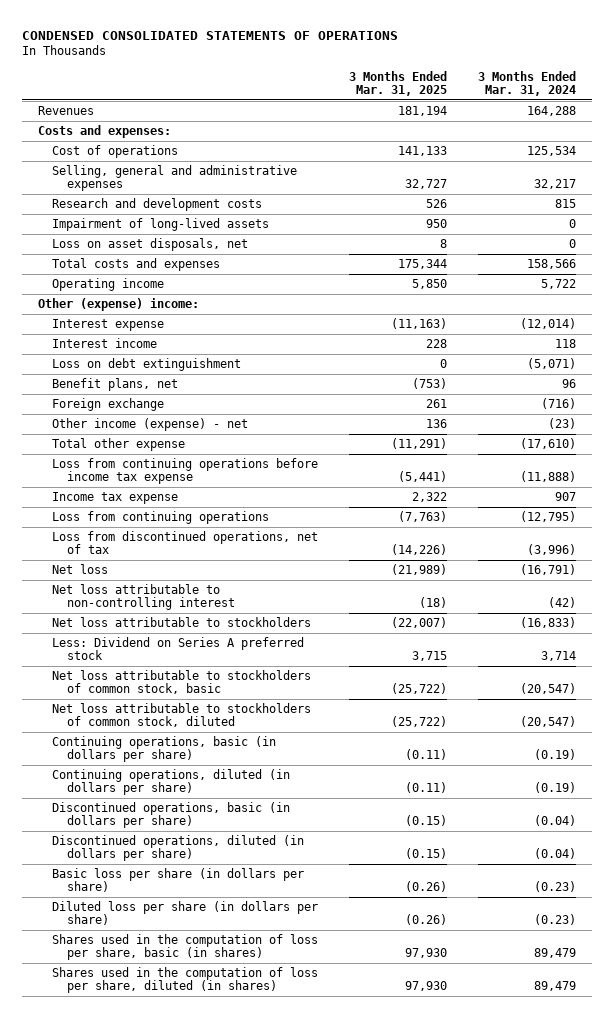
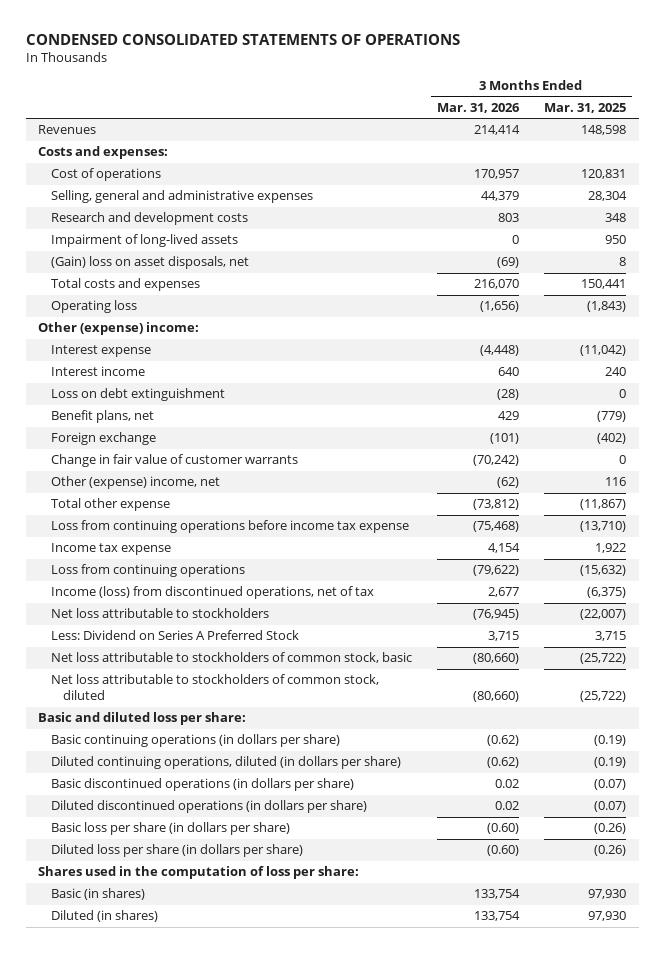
[478,70,577,96] 3 Months Ended Mar. 31, 2024 -> none
none -> [436,102,520,113] Mar. 31, 2026
[398,106,448,117] 181,194 -> [580,125,626,136] 148,598
[398,146,448,157] 141,133 -> [580,169,626,180] 120,831
[405,179,448,190] 32,727 -> [587,191,627,202] 28,304
[426,199,448,209] 526 -> [604,213,626,223] 348
[52,238,249,252] Loss on asset disposals, net -> [50,256,249,270] (Gain) loss on asset disposals, net
[398,259,448,270] 175,344 -> [580,279,626,290] 150,441
[52,278,165,292] Operating income -> [50,300,137,314] Operating loss
[412,279,448,290] 5,850 -> [586,301,626,313] (1,843)
[391,318,448,330] (11,163) -> [579,345,626,357] (11,042)
[426,339,448,349] 228 -> [604,367,626,377] 240
[52,564,109,575] Net loss -> none
[52,584,235,611] Net loss attributable to non-controlling interest -> none
[412,378,448,390] (753) -> [596,411,626,423] (779)
[426,399,448,409] 261 -> [596,433,626,445] (402)
none -> [50,454,298,468] Change in fair value of customer warrants
[52,418,249,432] Other income (expense) - net -> [50,476,220,490] Other (expense) income, net
[426,419,448,429] 136 -> [604,477,626,487] 116
[391,438,448,450] (11,291) -> [579,499,626,511] (11,867)
[398,471,448,483] (5,441) -> [579,521,626,533] (13,710)
[412,492,448,503] 2,322 -> [594,543,626,554] 1,922
[398,511,448,523] (7,763) -> [579,565,626,577] (15,632)
[52,531,319,555] Loss from discontinued operations, net of tax -> [50,586,374,600] Income (loss) from discontinued operations, net of tax
[391,544,448,556] (14,226) -> [586,587,626,599] (6,375)
[52,637,305,661] Less: Dividend on Series A preferred stock -> [50,630,299,641] Less: Dividend on Series A Preferred Stock
none -> [38,712,247,726] Basic and diluted loss per share:
[52,736,277,763] Continuing operations, basic (in dollars per share) -> [50,734,340,748] Basic continuing operations (in dollars per share)
[405,749,448,761] (0.11) -> [593,735,626,747] (0.19)
[52,769,291,796] Continuing operations, diluted (in dollars per share) -> [50,756,401,770] Diluted continuing operations, diluted (in dollars per share)
[405,782,448,794] (0.11) -> [593,757,626,769] (0.19)
[52,802,291,829] Discontinued operations, basic (in dollars per share) -> [50,778,354,792] Basic discontinued operations (in dollars per share)
[405,815,448,827] (0.15) -> [593,779,626,791] (0.07)
[52,835,305,862] Discontinued operations, diluted (in dollars per share) -> [50,800,367,814] Diluted discontinued operations (in dollars per share)
[405,848,448,860] (0.15) -> [593,801,626,813] (0.07)
none -> [38,866,360,880] Shares used in the computation of loss per share:
[52,934,319,961] Shares used in the computation of loss per share, basic (in shares) -> [50,888,145,901] Basic (in shares)
[52,967,319,994] Shares used in the computation of loss per share, diluted (in shares) -> [50,910,158,923] Diluted (in shares)

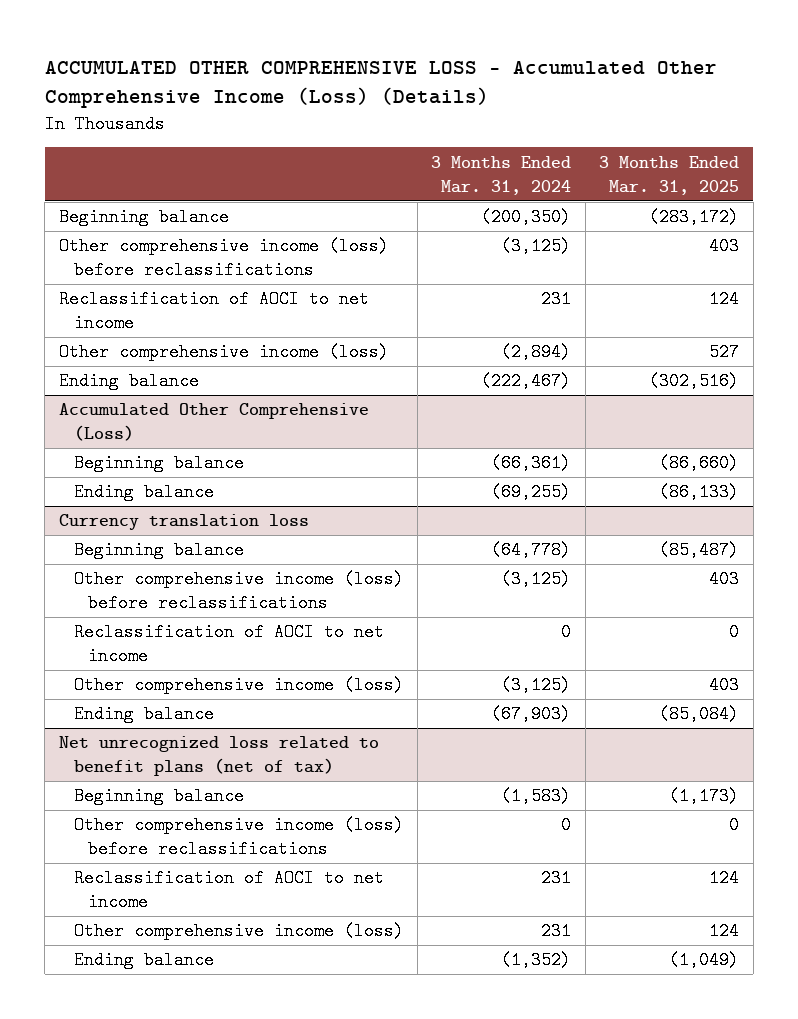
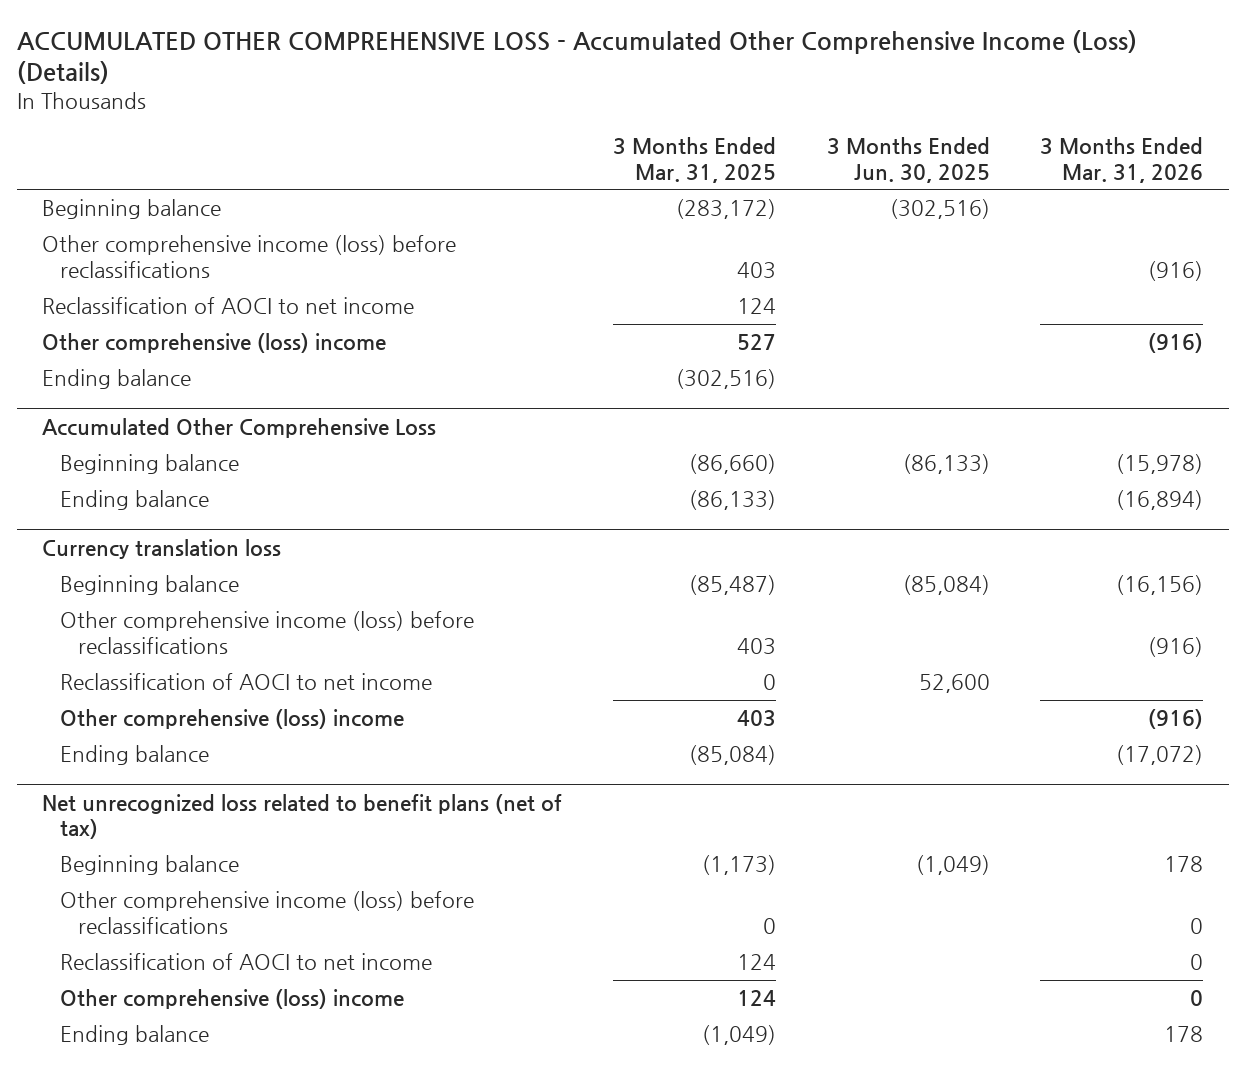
[431,155,572,195] 3 Months Ended Mar. 31, 2024 -> none
none -> [826,136,990,183] 3 Months Ended Jun. 30, 2025
none -> [1040,136,1204,183] 3 Months Ended Mar. 31, 2026
[58,343,389,362] Other comprehensive income (loss) -> [42,333,387,354] Other comprehensive (loss) income
[58,403,369,442] Accumulated Other Comprehensive (Loss) -> [42,417,437,438] Accumulated Other Comprehensive Loss
[73,676,404,695] Other comprehensive income (loss) -> [60,709,405,730] Other comprehensive (loss) income
[73,922,404,941] Other comprehensive income (loss) -> [60,989,405,1010] Other comprehensive (loss) income

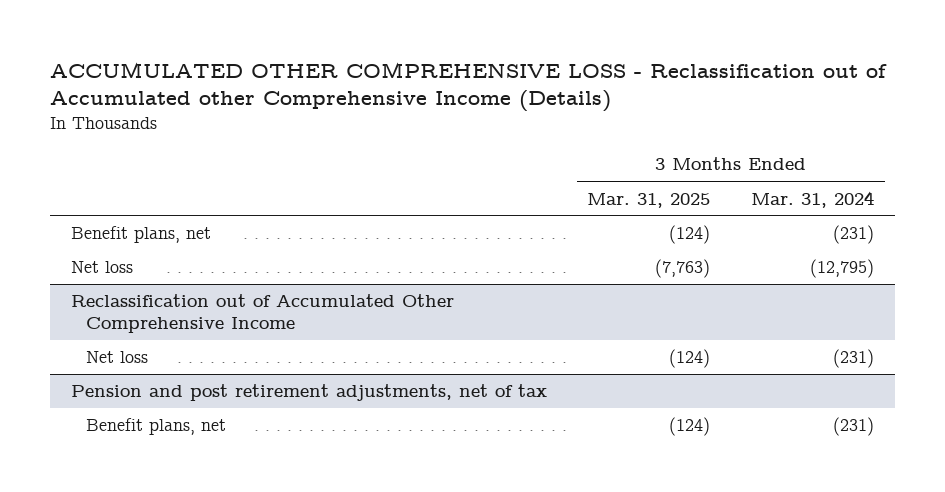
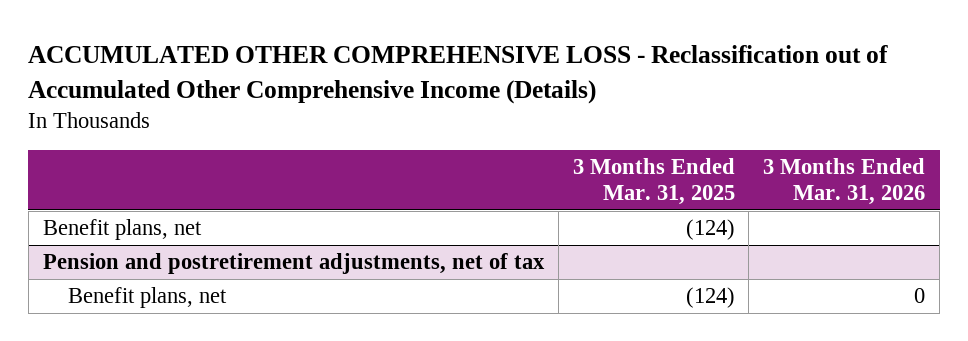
[50,61,888,113] ACCUMULATED OTHER COMPREHENSIVE LOSS - Reclassification out of Accumulated other Comprehensive Income (Details) -> [28,45,889,104] ACCUMULATED OTHER COMPREHENSIVE LOSS - Reclassification out of Accumulated Other Comprehensive Income (Details)
[751,190,875,208] Mar. 31, 2024 -> none
none -> [763,158,926,206] 3 Months Ended Mar. 31, 2026
[70,261,133,274] Net loss -> none
[70,294,454,333] Reclassification out of Accumulated Other Comprehensive Income -> none
[85,351,148,364] Net loss -> none
[70,384,547,402] Pension and post retirement adjustments, net of tax -> [42,253,545,275] Pension and postretirement adjustments, net of tax

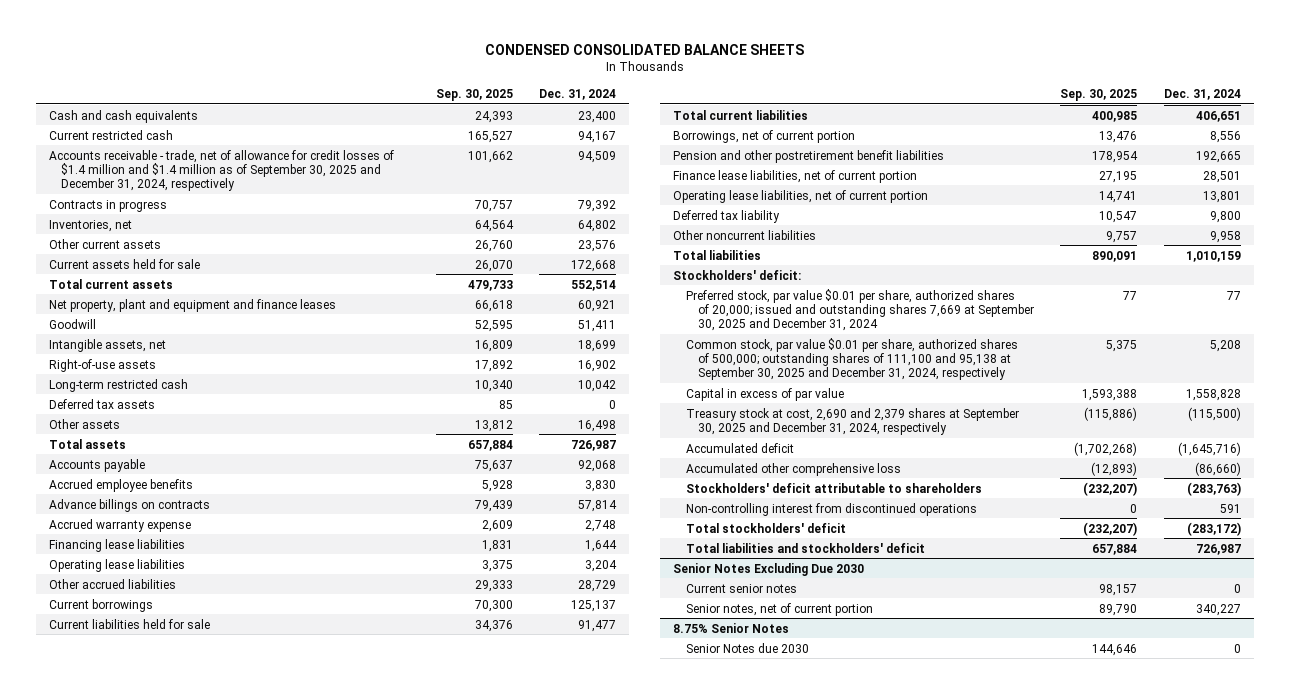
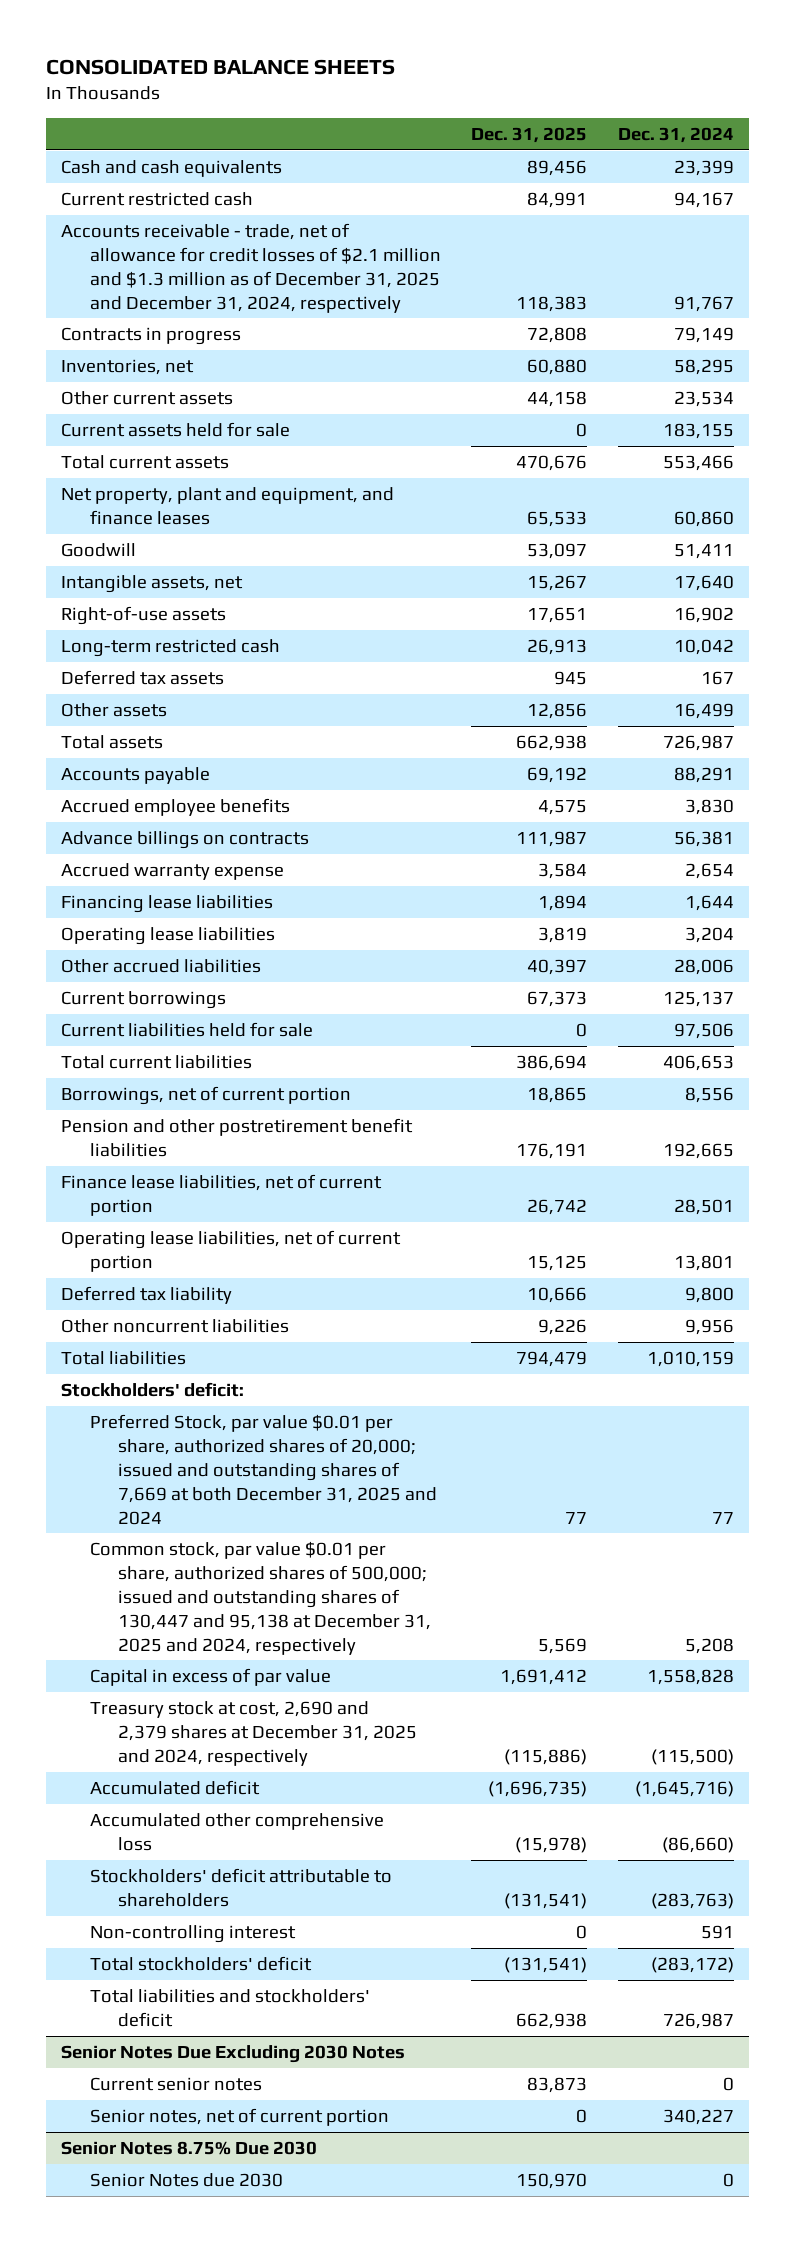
[484,43,804,55] CONDENSED CONSOLIDATED BALANCE SHEETS -> [45,59,395,76] CONSOLIDATED BALANCE SHEETS
[436,88,514,101] Sep. 30, 2025 -> none
none -> [471,126,588,143] Dec. 31, 2025
[578,110,617,123] 23,400 -> [673,159,734,176] 23,399
[48,149,394,192] Accounts receivable - trade, net of allowance for credit losses of $1.4 million and $1.4 million as of September 30, 2025 and December 31, 2024, respectively -> [60,222,441,313] Accounts receivable - trade, net of allowance for credit losses of $2.1 million and $1.3 million as of December 31, 2025 and December 31, 2024, respectively
[578,150,617,163] 94,509 -> [673,295,734,312] 91,767
[578,199,617,212] 79,392 -> [673,326,734,343] 79,149
[578,219,617,232] 64,802 -> [673,358,734,375] 58,295
[578,239,617,252] 23,576 -> [673,390,734,407] 23,534
[571,259,617,272] 172,668 -> [662,422,734,439] 183,155
[571,279,617,291] 552,514 -> [662,454,734,471] 553,466
[48,298,336,312] Net property, plant and equipment and finance leases -> [60,486,394,525] Net property, plant and equipment, and finance leases
[578,299,617,312] 60,921 -> [673,510,734,527] 60,860
[578,339,617,352] 18,699 -> [673,574,734,591] 17,640
[609,399,617,409] 0 -> [700,670,734,685] 167
[578,419,617,432] 16,498 -> [673,702,734,719] 16,499
[578,459,617,472] 92,068 -> [673,766,734,783] 88,291
[578,499,618,512] 57,814 -> [673,830,734,847] 56,381
[585,519,617,532] 2,748 -> [684,862,734,879] 2,654
[578,579,617,592] 28,729 -> [673,958,734,975] 28,006
[578,619,617,632] 91,477 -> [673,1022,734,1039] 97,506
[1195,110,1241,122] 406,651 -> [662,1054,734,1071] 406,653
[1209,230,1241,243] 9,958 -> [684,1318,734,1335] 9,956
[685,288,1035,332] Preferred stock, par value $0.01 per share, authorized shares of 20,000; issued and outstanding shares 7,669 at September 30, 2025 and December 31, 2024 -> [89,1413,438,1525] Preferred Stock, par value $0.01 per share, authorized shares of 20,000; issued and outstanding shares of 7,669 at both December 31, 2025 and 2024
[685,337,1018,381] Common stock, par value $0.01 per share, authorized shares of 500,000; outstanding shares of 111,100 and 95,138 at September 30, 2025 and December 31, 2024, respectively -> [89,1540,432,1655] Common stock, par value $0.01 per share, authorized shares of 500,000; issued and outstanding shares of 130,447 and 95,138 at December 31, 2025 and 2024, respectively
[685,407,1019,435] Treasury stock at cost, 2,690 and 2,379 shares at September 30, 2025 and December 31, 2024, respectively -> [89,1700,418,1766] Treasury stock at cost, 2,690 and 2,379 shares at December 31, 2025 and 2024, respectively
[685,502,977,516] Non-controlling interest from discontinued operations -> [89,1924,296,1943] Non-controlling interest
[672,562,864,576] Senior Notes Excluding Due 2030 -> [60,2044,405,2063] Senior Notes Due Excluding 2030 Notes
[672,622,789,633] 8.75% Senior Notes -> [60,2140,317,2155] Senior Notes 8.75% Due 2030

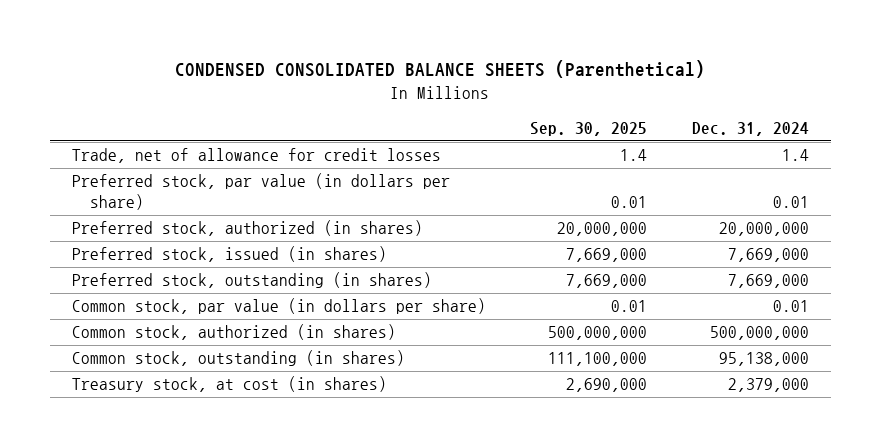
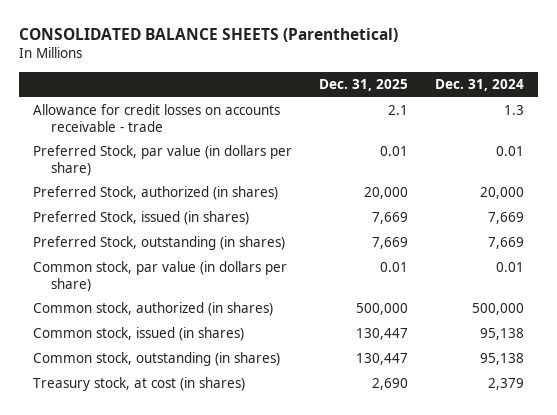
[175,60,706,79] CONDENSED CONSOLIDATED BALANCE SHEETS (Parenthetical) -> [19,28,399,43] CONSOLIDATED BALANCE SHEETS (Parenthetical)
[530,121,648,136] Sep. 30, 2025 -> none
none -> [319,79,409,92] Dec. 31, 2025
[71,148,441,164] Trade, net of allowance for credit losses -> [32,104,280,132] Allowance for credit losses on accounts receivable - trade
[781,149,809,162] 1.4 -> [504,105,525,116] 1.3
[71,173,450,211] Preferred stock, par value (in dollars per share) -> [32,145,292,176] Preferred Stock, par value (in dollars per share)
[71,220,423,237] Preferred stock, authorized (in shares) -> [32,186,278,201] Preferred Stock, authorized (in shares)
[718,222,809,237] 20,000,000 -> [480,187,525,200] 20,000
[71,246,387,263] Preferred stock, issued (in shares) -> [32,211,249,226] Preferred Stock, issued (in shares)
[727,248,809,263] 7,669,000 -> [488,212,525,225] 7,669
[71,272,432,289] Preferred stock, outstanding (in shares) -> [32,236,285,251] Preferred Stock, outstanding (in shares)
[727,274,809,289] 7,669,000 -> [488,237,525,250] 7,669
[709,326,809,341] 500,000,000 -> [472,303,525,316] 500,000
none -> [32,327,244,342] Common stock, issued (in shares)
[718,352,809,367] 95,138,000 -> [480,353,525,366] 95,138
[727,378,809,393] 2,379,000 -> [488,378,525,391] 2,379

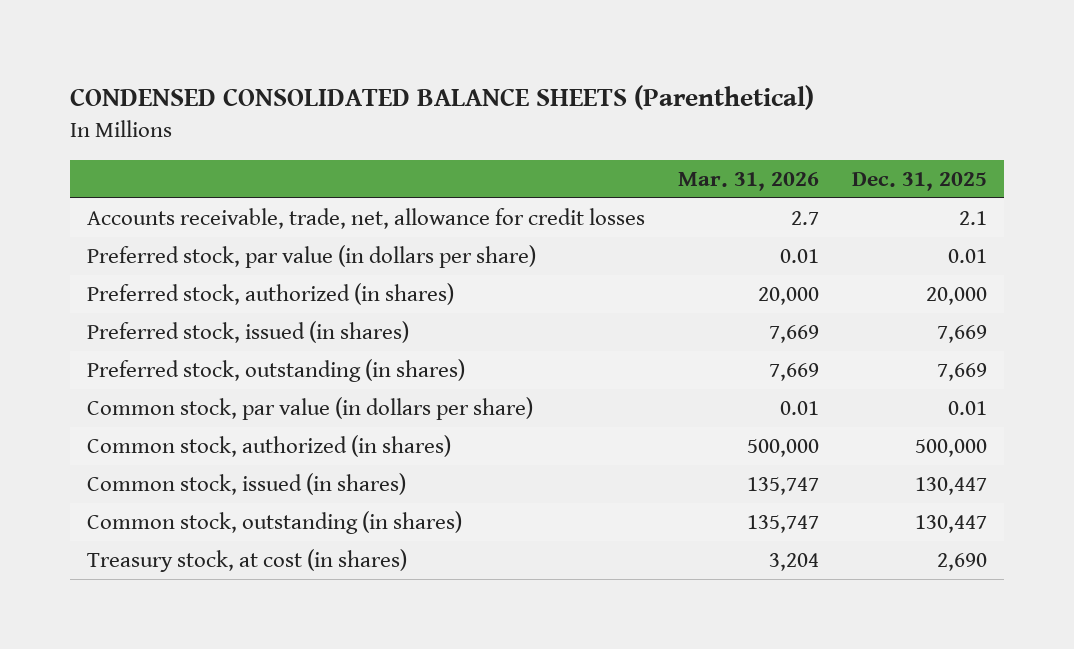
[19,28,399,43] CONSOLIDATED BALANCE SHEETS (Parenthetical) -> [70,84,815,110] CONDENSED CONSOLIDATED BALANCE SHEETS (Parenthetical)
[435,79,525,92] Dec. 31, 2024 -> none
none -> [678,171,820,191] Mar. 31, 2026
[32,104,280,132] Allowance for credit losses on accounts receivable - trade -> [86,208,645,230] Accounts receivable, trade, net, allowance for credit losses
[32,145,292,176] Preferred Stock, par value (in dollars per share) -> [86,245,536,269] Preferred stock, par value (in dollars per share)
[32,186,278,201] Preferred Stock, authorized (in shares) -> [86,283,454,306] Preferred stock, authorized (in shares)
[32,211,249,226] Preferred Stock, issued (in shares) -> [86,321,409,344] Preferred stock, issued (in shares)
[32,236,285,251] Preferred Stock, outstanding (in shares) -> [86,359,465,383] Preferred stock, outstanding (in shares)

